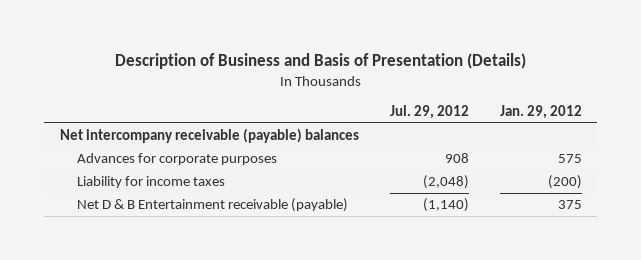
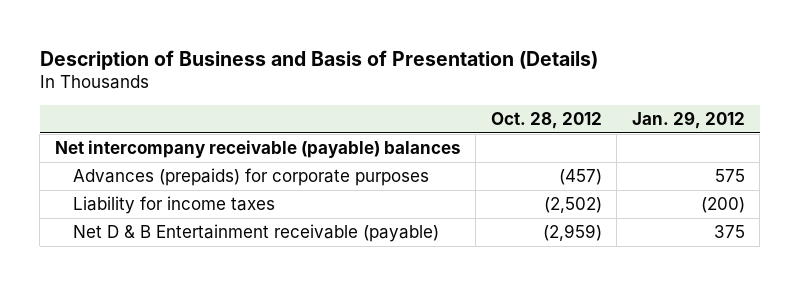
[389,105,469,120] Jul. 29, 2012 -> none
none -> [490,112,602,130] Oct. 28, 2012
[76,152,277,165] Advances for corporate purposes -> [73,167,430,186] Advances (prepaids) for corporate purposes

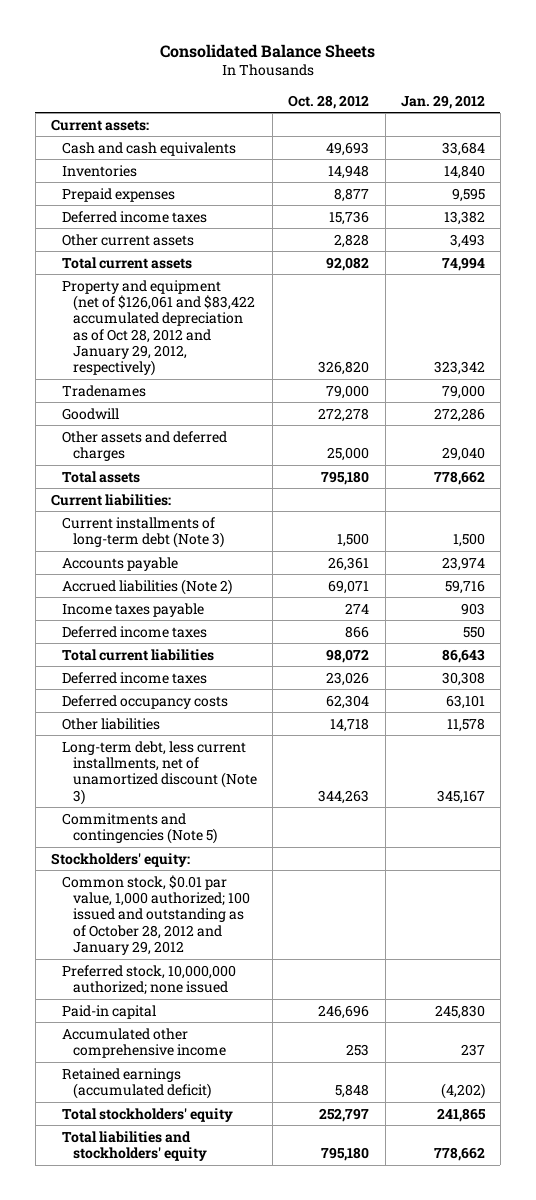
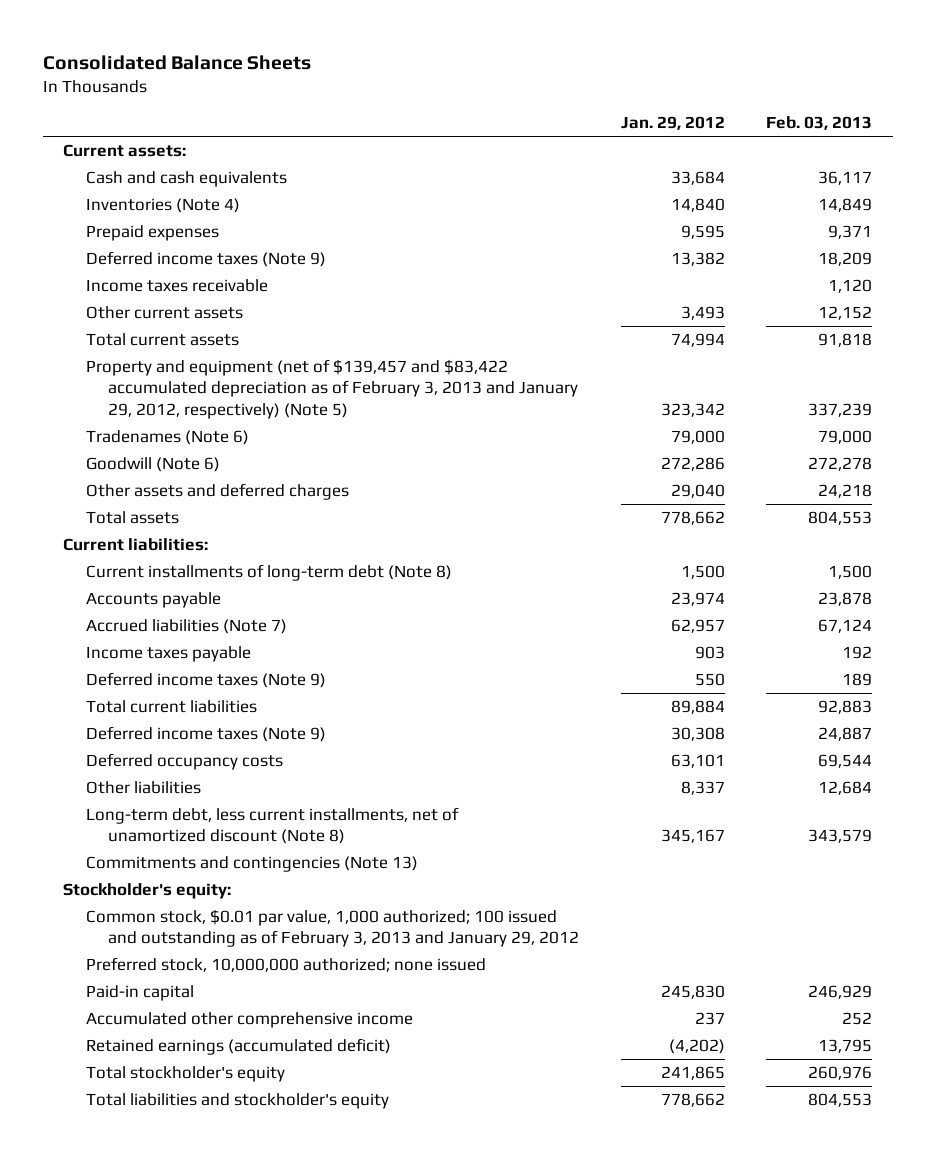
[288,94,370,109] Oct. 28, 2012 -> none
none -> [765,116,872,131] Feb. 03, 2013
[62,164,138,177] Inventories -> [85,198,240,214] Inventories (Note 4)
[62,210,208,223] Deferred income taxes -> [85,251,326,268] Deferred income taxes (Note 9)
none -> [85,279,268,293] Income taxes receivable
[62,279,256,377] Property and equipment (net of $126,061 and $83,422 accumulated depreciation as of Oct 28, 2012 and January 29, 2012, respectively) -> [85,359,579,419] Property and equipment (net of $139,457 and $83,422 accumulated depreciation as of February 3, 2013 and January 29, 2012, respectively) (Note 5)
[62,384,147,397] Tradenames -> [85,430,249,446] Tradenames (Note 6)
[62,407,120,420] Goodwill -> [85,457,220,473] Goodwill (Note 6)
[62,516,225,548] Current installments of long-term debt (Note 3) -> [85,564,452,582] Current installments of long-term debt (Note 8)
[62,578,233,595] Accrued liabilities (Note 2) -> [85,619,287,635] Accrued liabilities (Note 7)
[444,579,485,594] 59,716 -> [670,619,725,634] 62,957
[62,625,208,638] Deferred income taxes -> [85,672,326,689] Deferred income taxes (Note 9)
[441,648,485,663] 86,643 -> [670,700,725,715] 89,884
[62,671,208,684] Deferred income taxes -> [85,726,326,743] Deferred income taxes (Note 9)
[446,717,485,732] 11,578 -> [680,781,725,796] 8,337
[62,740,258,805] Long-term debt, less current installments, net of unamortized discount (Note 3) -> [85,807,459,845] Long-term debt, less current installments, net of unamortized discount (Note 8)
[62,812,218,844] Commitments and contingencies (Note 5) -> [85,856,418,873] Commitments and contingencies (Note 13)
[50,852,190,867] Stockholders' equity: -> [63,883,232,900] Stockholder's equity:
[62,874,251,955] Common stock, $0.01 par value, 1,000 authorized; 100 issued and outstanding as of October 28, 2012 and January 29, 2012 -> [85,909,580,948] Common stock, $0.01 par value, 1,000 authorized; 100 issued and outstanding as of February 3, 2013 and January 29, 2012
[62,1107,234,1122] Total stockholders' equity -> [85,1066,285,1083] Total stockholder's equity
[62,1130,208,1161] Total liabilities and stockholders' equity -> [85,1093,389,1110] Total liabilities and stockholder's equity

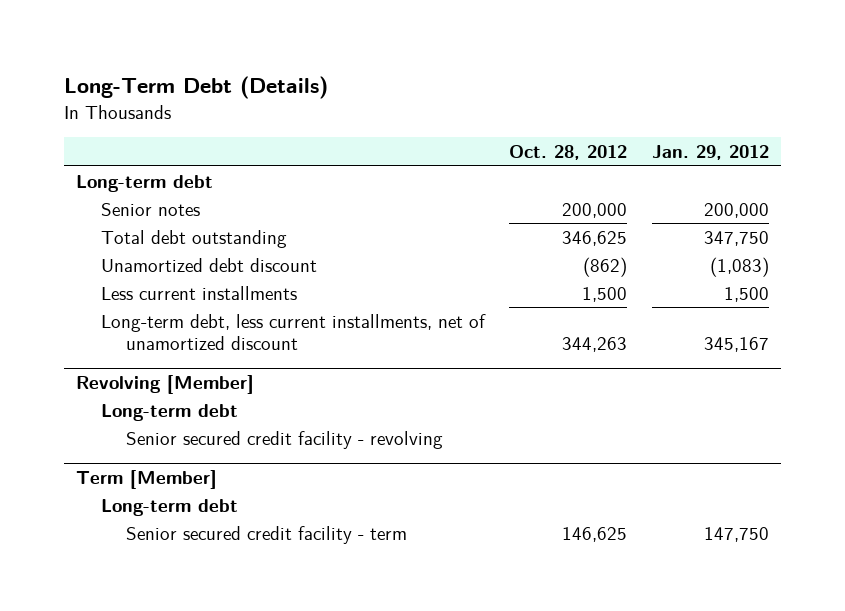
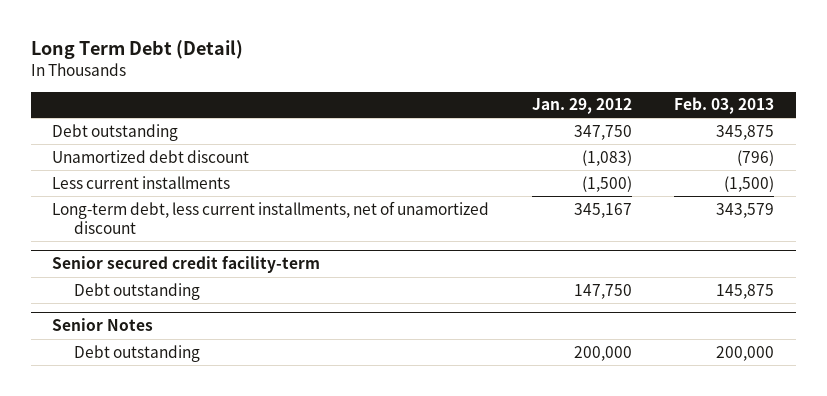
[64,76,329,100] Long-Term Debt (Details) -> [31,40,244,60] Long Term Debt (Detail)
[509,144,628,160] Oct. 28, 2012 -> none
none -> [674,97,775,115] Feb. 03, 2013
[76,174,214,192] Long-term debt -> none
[101,202,201,216] Senior notes -> none
[101,229,288,248] Total debt outstanding -> [52,123,179,141] Debt outstanding
[723,286,769,302] 1,500 -> [581,175,632,192] (1,500)
[76,374,255,394] Revolving [Member] -> none
[101,403,239,421] Long-term debt -> none
[125,430,443,449] Senior secured credit facility - revolving -> none
[76,469,218,489] Term [Member] -> none
[101,498,239,516] Long-term debt -> none
none -> [52,256,321,274] Senior secured credit facility-term
[125,525,407,544] Senior secured credit facility - term -> [74,282,201,300] Debt outstanding
none -> [52,318,154,332] Senior Notes
none -> [74,344,201,362] Debt outstanding

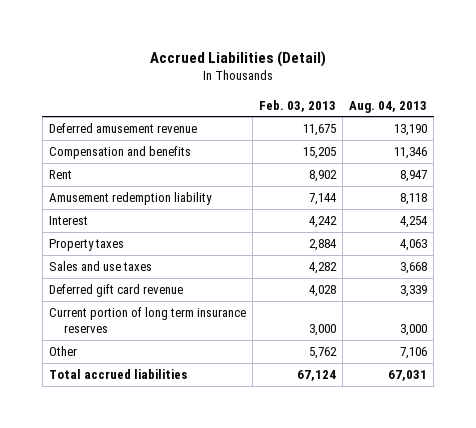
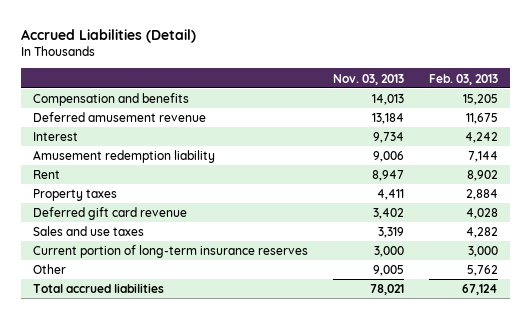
[349,100,428,113] Aug. 04, 2013 -> none
none -> [332,73,404,85] Nov. 03, 2013
[48,123,197,134] Deferred amusement revenue -> [33,112,207,123] Deferred amusement revenue
[48,192,212,206] Amusement redemption liability -> [33,150,216,164] Amusement redemption liability
[48,170,72,180] Rent -> [33,170,61,180] Rent
[48,261,152,272] Sales and use taxes -> [33,226,145,237] Sales and use taxes
[48,307,246,334] Current portion of long term insurance reserves -> [33,245,309,259] Current portion of long-term insurance reserves

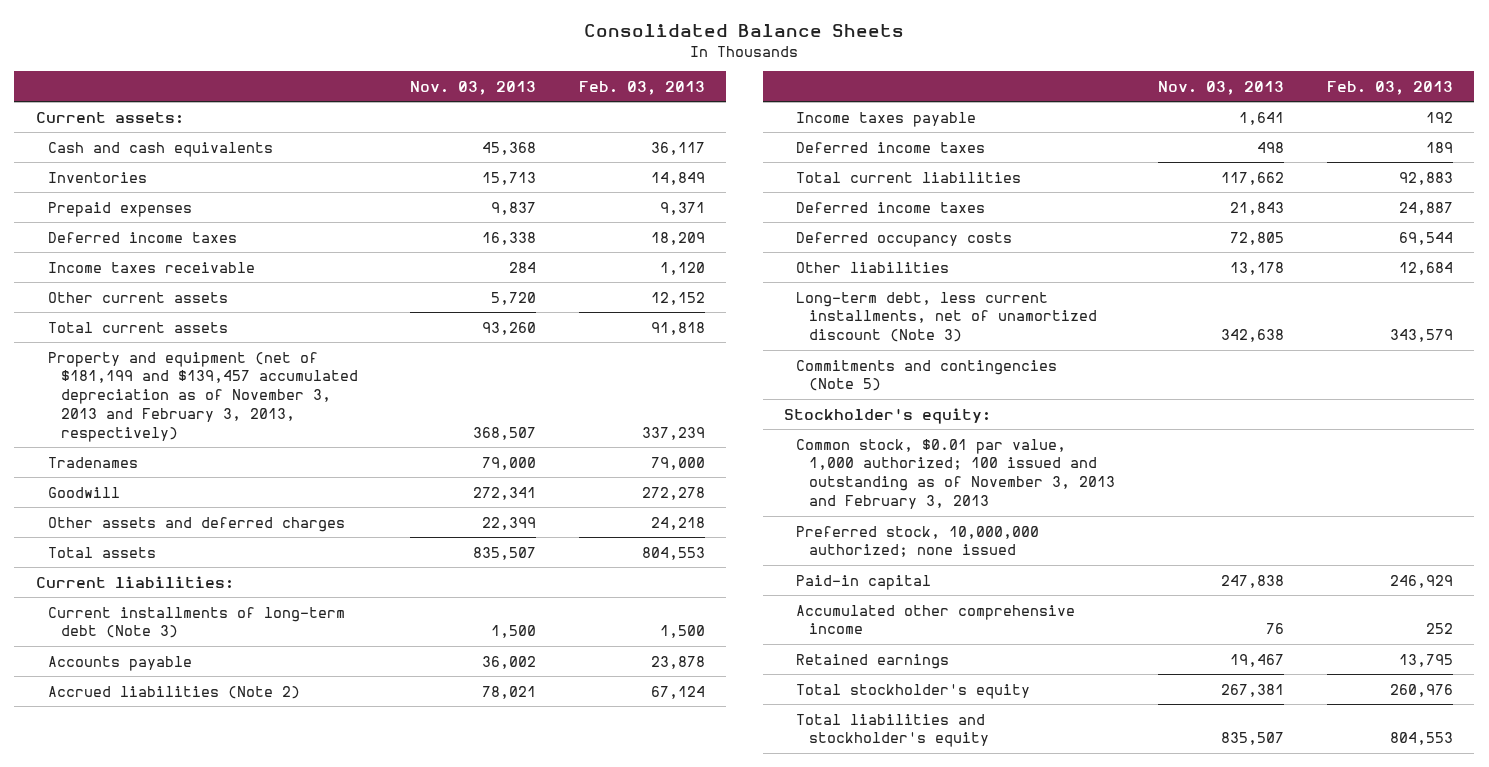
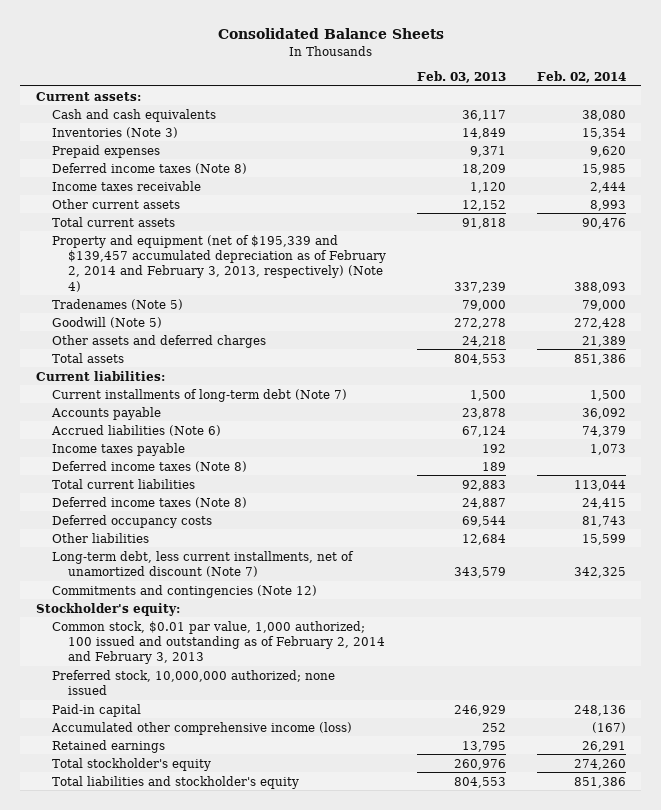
[409,80,536,95] Nov. 03, 2013 -> none
none -> [536,71,626,84] Feb. 02, 2014
[48,171,148,183] Inventories -> [51,126,178,138] Inventories (Note 3)
[48,231,238,243] Deferred income taxes -> [51,162,247,174] Deferred income taxes (Note 8)
[48,351,358,442] Property and equipment (net of $181,199 and $139,457 accumulated depreciation as of November 3, 2013 and February 3, 2013, respectively) -> [51,234,386,292] Property and equipment (net of $195,339 and $139,457 accumulated depreciation as of February 2, 2014 and February 3, 2013, respectively) (Note 4)
[48,456,139,468] Tradenames -> [51,298,183,310] Tradenames (Note 5)
[48,486,121,498] Goodwill -> [51,316,162,328] Goodwill (Note 5)
[48,606,346,639] Current installments of long-term debt (Note 3) -> [51,388,347,402] Current installments of long-term debt (Note 7)
[48,685,301,699] Accrued liabilities (Note 2) -> [50,424,221,436] Accrued liabilities (Note 6)
[796,141,986,153] Deferred income taxes -> [51,460,247,472] Deferred income taxes (Note 8)
[796,201,986,213] Deferred income taxes -> [51,496,247,508] Deferred income taxes (Note 8)
[796,291,1097,343] Long-term debt, less current installments, net of unamortized discount (Note 3) -> [51,550,354,577] Long-term debt, less current installments, net of unamortized discount (Note 7)
[796,359,1058,392] Commitments and contingencies (Note 5) -> [51,584,317,598] Commitments and contingencies (Note 12)
[796,438,1115,510] Common stock, $0.01 par value, 1,000 authorized; 100 issued and outstanding as of November 3, 2013 and February 3, 2013 -> [51,620,385,665] Common stock, $0.01 par value, 1,000 authorized; 100 issued and outstanding as of February 2, 2014 and February 3, 2013
[796,604,1076,635] Accumulated other comprehensive income -> [50,721,352,735] Accumulated other comprehensive income (loss)

